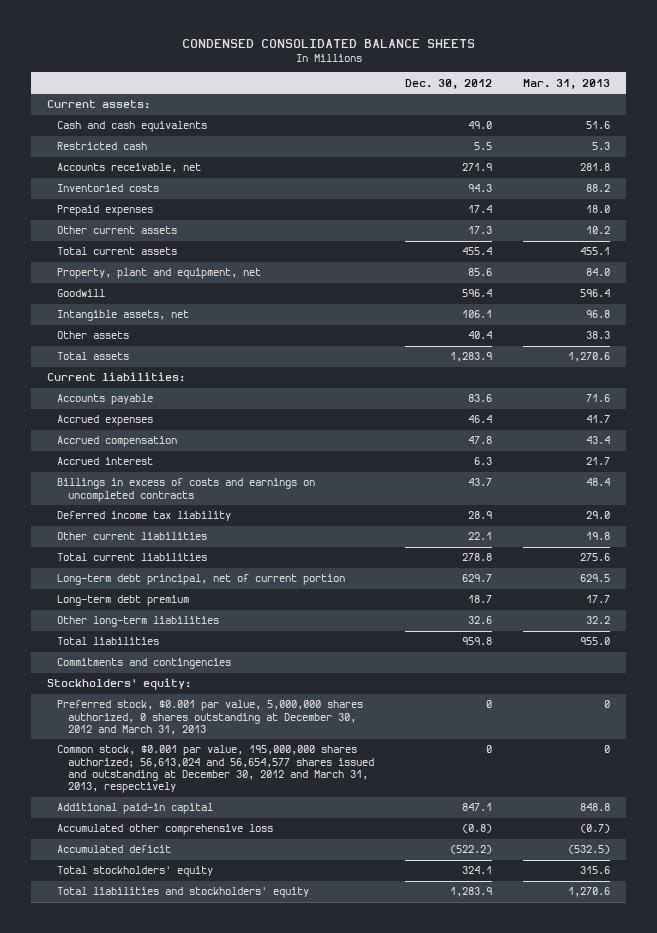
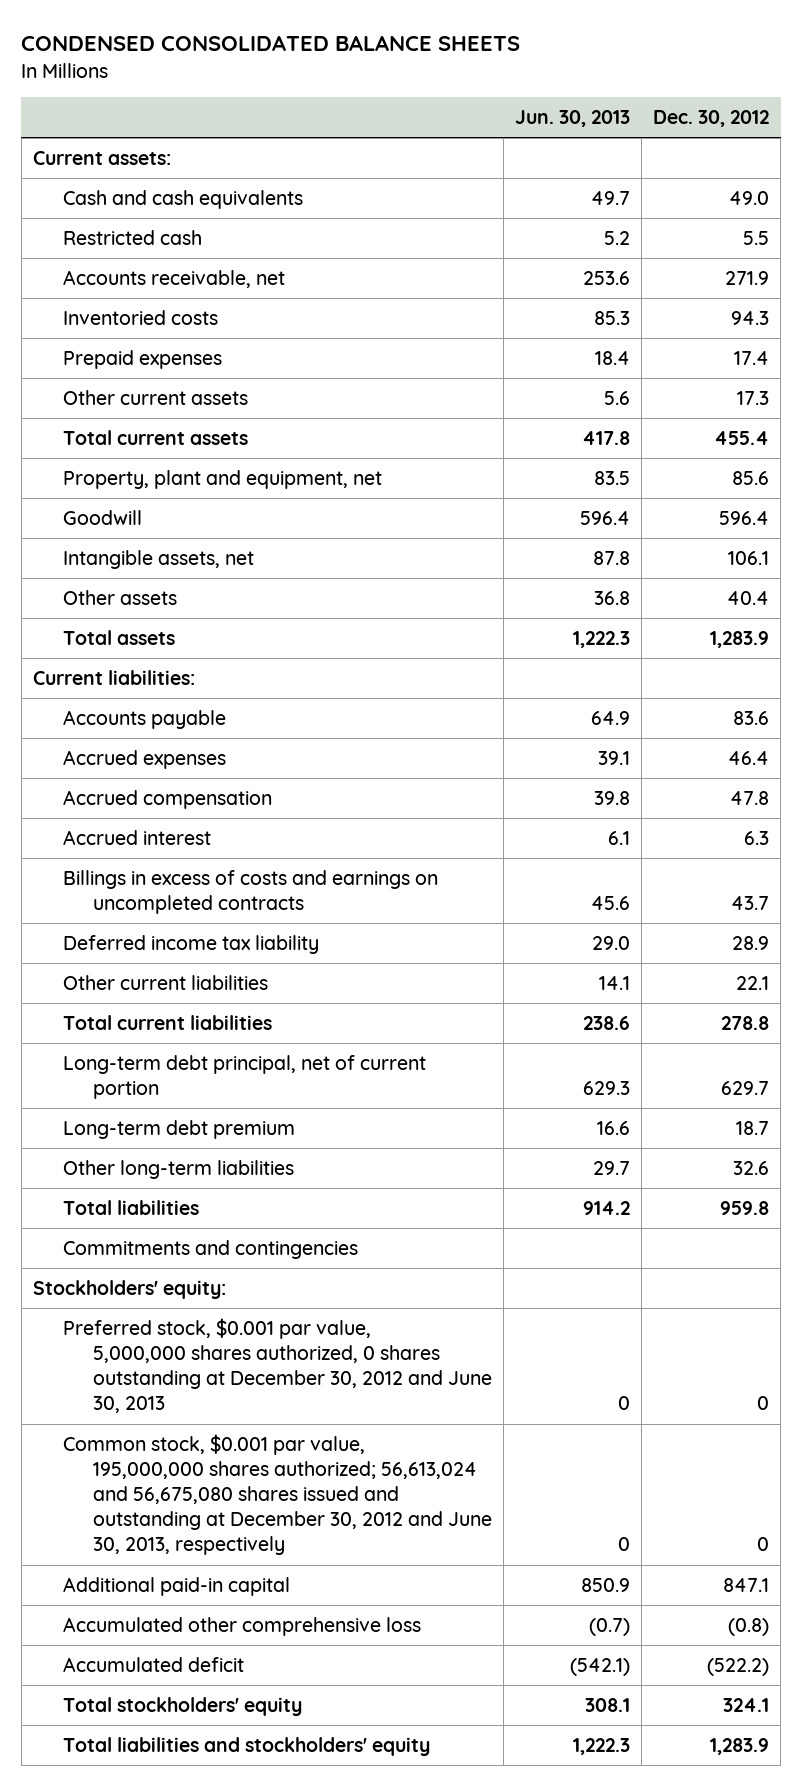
[523,78,611,89] Mar. 31, 2013 -> none
none -> [515,109,631,127] Jun. 30, 2013
[57,700,364,736] Preferred stock, $0.001 par value, 5,000,000 shares authorized, 0 shares outstanding at December 30, 2012 and March 31, 2013 -> [62,1318,492,1414] Preferred stock, $0.001 par value, 5,000,000 shares authorized, 0 shares outstanding at December 30, 2012 and June 30, 2013
[57,745,374,794] Common stock, $0.001 par value, 195,000,000 shares authorized; 56,613,024 and 56,654,577 shares issued and outstanding at December 30, 2012 and March 31, 2013, respectively -> [62,1434,492,1556] Common stock, $0.001 par value, 195,000,000 shares authorized; 56,613,024 and 56,675,080 shares issued and outstanding at December 30, 2012 and June 30, 2013, respectively

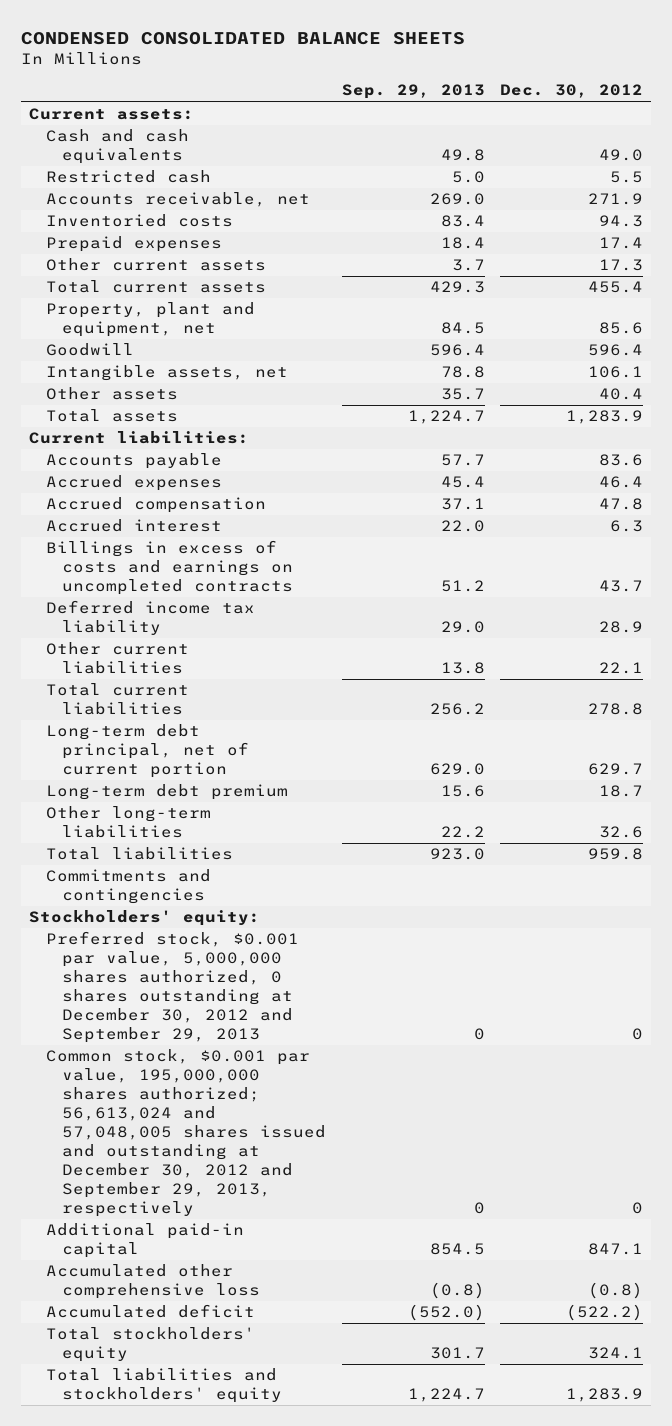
[515,109,631,127] Jun. 30, 2013 -> none
none -> [341,84,485,100] Sep. 29, 2013
[62,1318,492,1414] Preferred stock, $0.001 par value, 5,000,000 shares authorized, 0 shares outstanding at December 30, 2012 and June 30, 2013 -> [45,931,299,1043] Preferred stock, $0.001 par value, 5,000,000 shares authorized, 0 shares outstanding at December 30, 2012 and September 29, 2013
[62,1434,492,1556] Common stock, $0.001 par value, 195,000,000 shares authorized; 56,613,024 and 56,675,080 shares issued and outstanding at December 30, 2012 and June 30, 2013, respectively -> [45,1049,327,1217] Common stock, $0.001 par value, 195,000,000 shares authorized; 56,613,024 and 57,048,005 shares issued and outstanding at December 30, 2012 and September 29, 2013, respectively

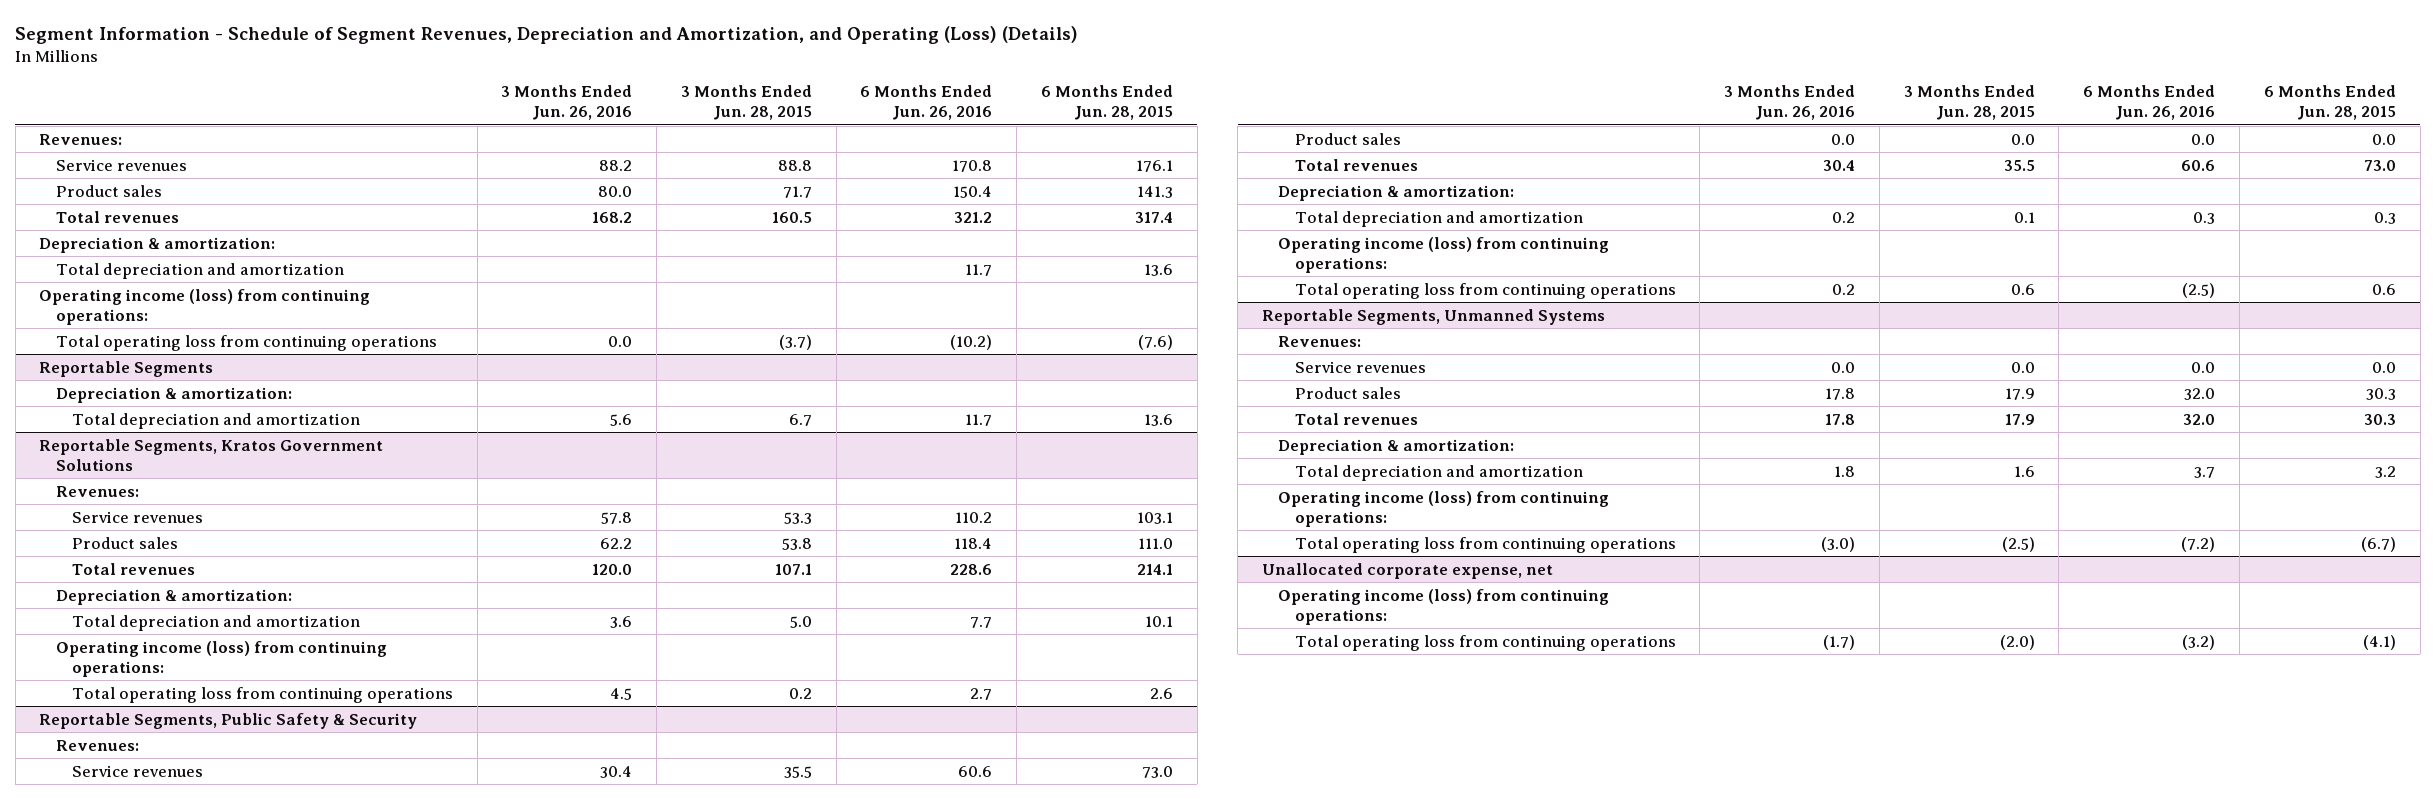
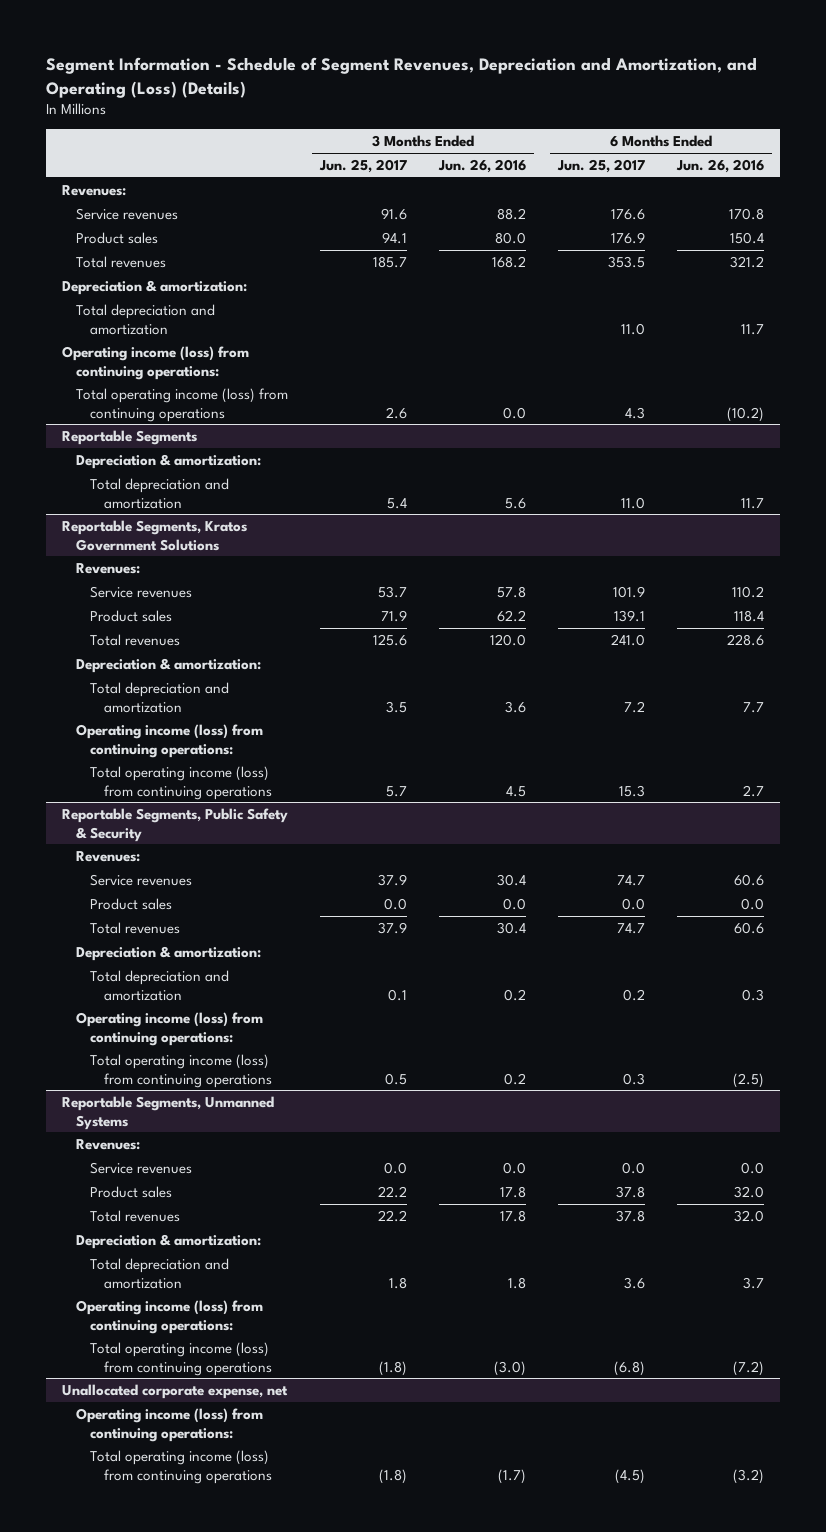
[680,85,812,121] 3 Months Ended Jun. 28, 2015 -> none
[1040,85,1173,121] 6 Months Ended Jun. 28, 2015 -> none
none -> [319,159,408,174] Jun. 25, 2017
none -> [557,159,646,174] Jun. 25, 2017
[55,334,437,351] Total operating loss from continuing operations -> [76,387,289,422] Total operating income (loss) from continuing operations
[71,686,453,703] Total operating loss from continuing operations -> [90,765,272,800] Total operating income (loss) from continuing operations
[1294,282,1676,299] Total operating loss from continuing operations -> [90,1053,272,1088] Total operating income (loss) from continuing operations
[1294,536,1676,553] Total operating loss from continuing operations -> [90,1341,272,1376] Total operating income (loss) from continuing operations
[1294,634,1676,651] Total operating loss from continuing operations -> [90,1449,272,1484] Total operating income (loss) from continuing operations

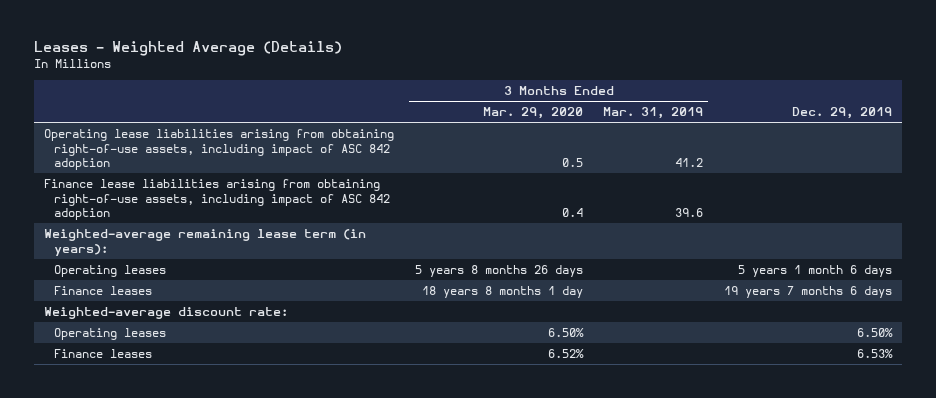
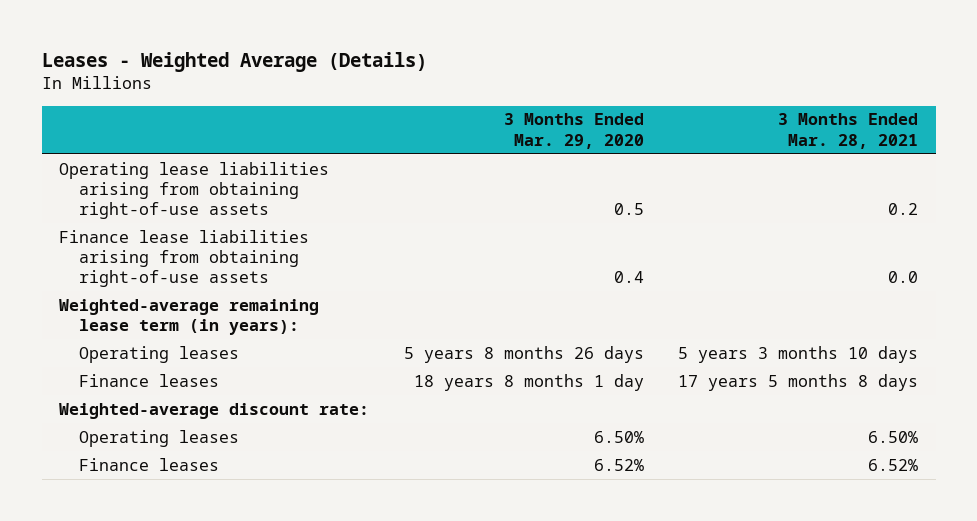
[603,107,704,120] Mar. 31, 2019 -> none
[791,107,892,120] Dec. 29, 2019 -> none
none -> [778,113,919,149] 3 Months Ended Mar. 28, 2021
[44,129,395,171] Operating lease liabilities arising from obtaining right-of-use assets, including impact of ASC 842 adoption -> [58,161,329,220] Operating lease liabilities arising from obtaining right-of-use assets
[44,179,390,221] Finance lease liabilities arising from obtaining right-of-use assets, including impact of ASC 842 adoption -> [58,229,309,288] Finance lease liabilities arising from obtaining right-of-use assets

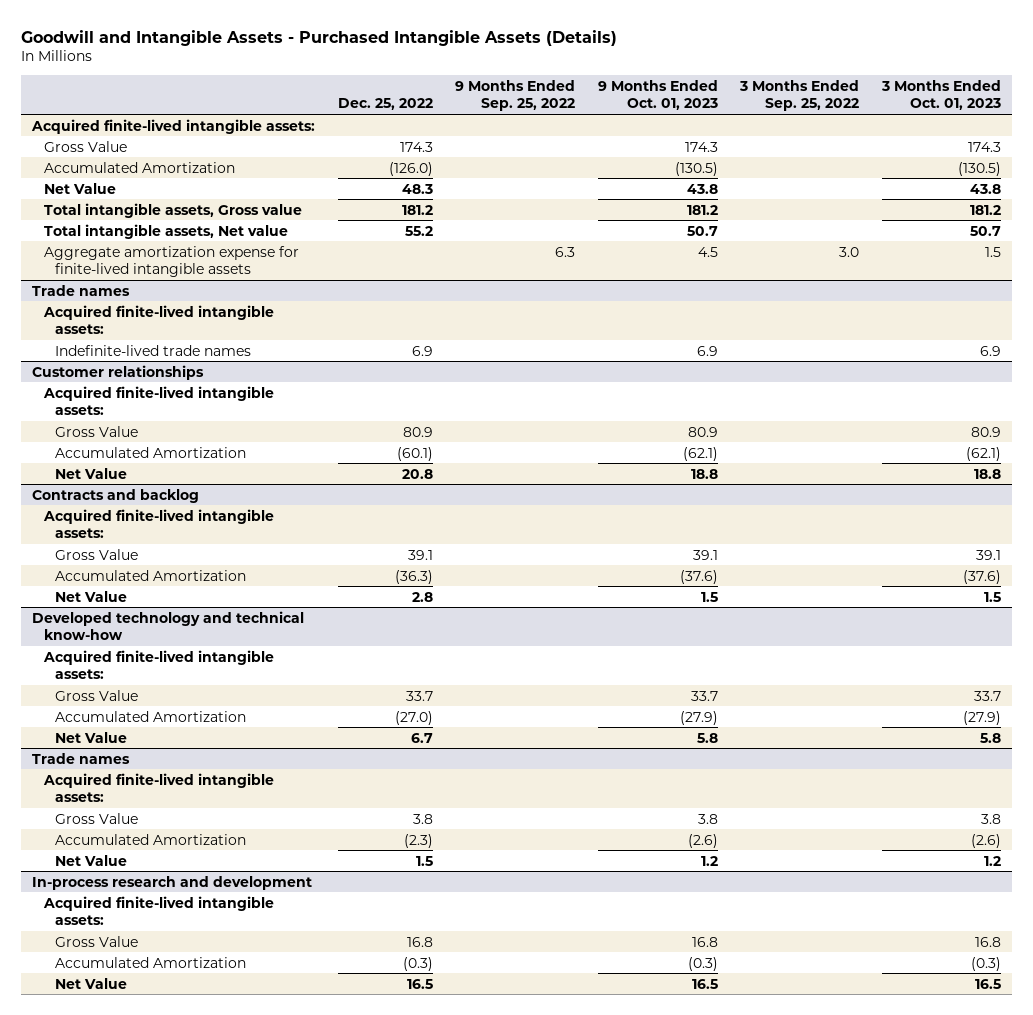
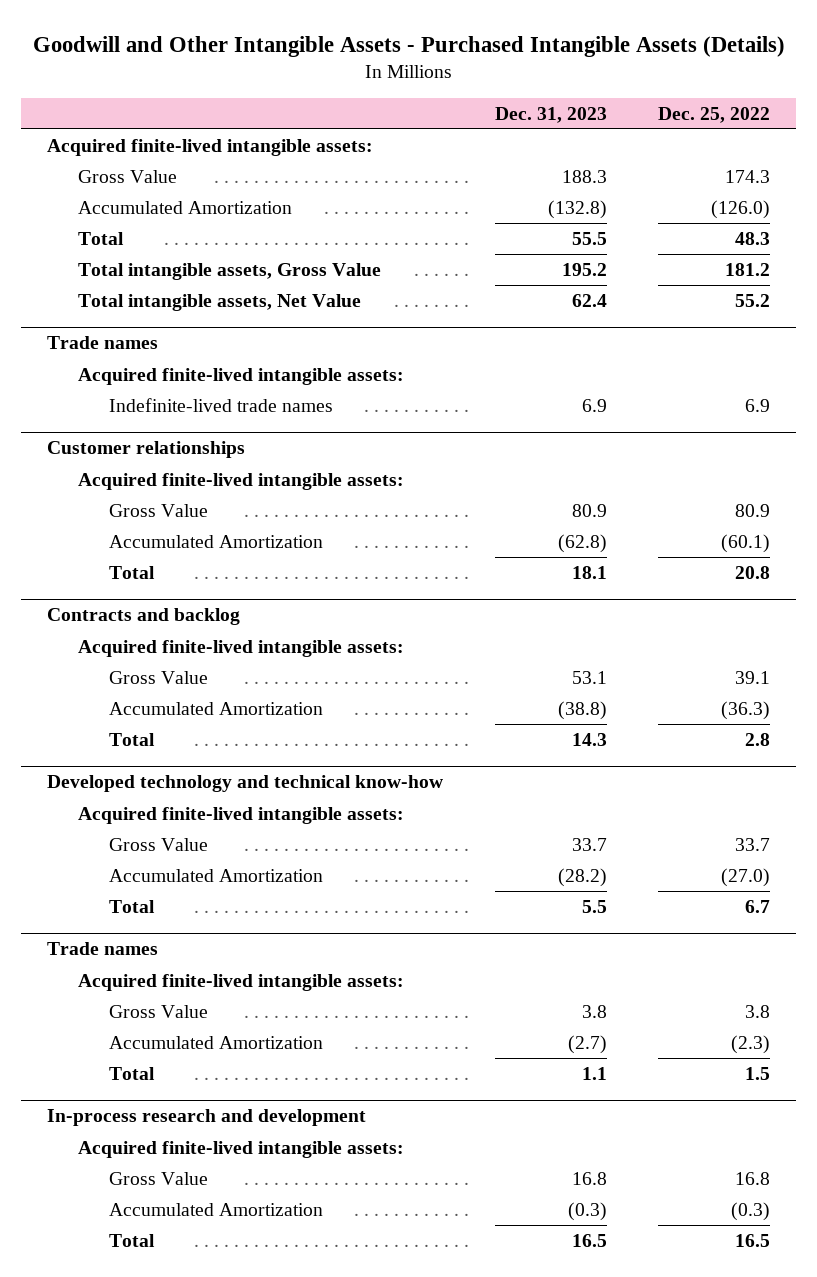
[21,29,618,46] Goodwill and Intangible Assets - Purchased Intangible Assets (Details) -> [32,35,785,57] Goodwill and Other Intangible Assets - Purchased Intangible Assets (Details)
[455,79,576,112] 9 Months Ended Sep. 25, 2022 -> none
[597,79,718,111] 9 Months Ended Oct. 01, 2023 -> none
[739,79,860,112] 3 Months Ended Sep. 25, 2022 -> none
[881,79,1002,111] 3 Months Ended Oct. 01, 2023 -> none
none -> [494,106,607,123] Dec. 31, 2023
[43,245,299,278] Aggregate amortization expense for finite-lived intangible assets -> none
[43,182,116,194] Net Value -> [77,231,124,245] Total
[43,202,302,218] Total intangible assets, Gross value -> [77,262,381,280] Total intangible assets, Gross Value
[43,223,288,239] Total intangible assets, Net value -> [77,293,361,311] Total intangible assets, Net Value
[54,467,127,479] Net Value -> [108,565,155,579] Total
[54,590,127,602] Net Value -> [108,732,155,746] Total
[54,731,127,743] Net Value -> [108,899,155,913] Total
[54,854,127,866] Net Value -> [108,1066,155,1080] Total
[54,977,127,989] Net Value -> [108,1233,155,1247] Total

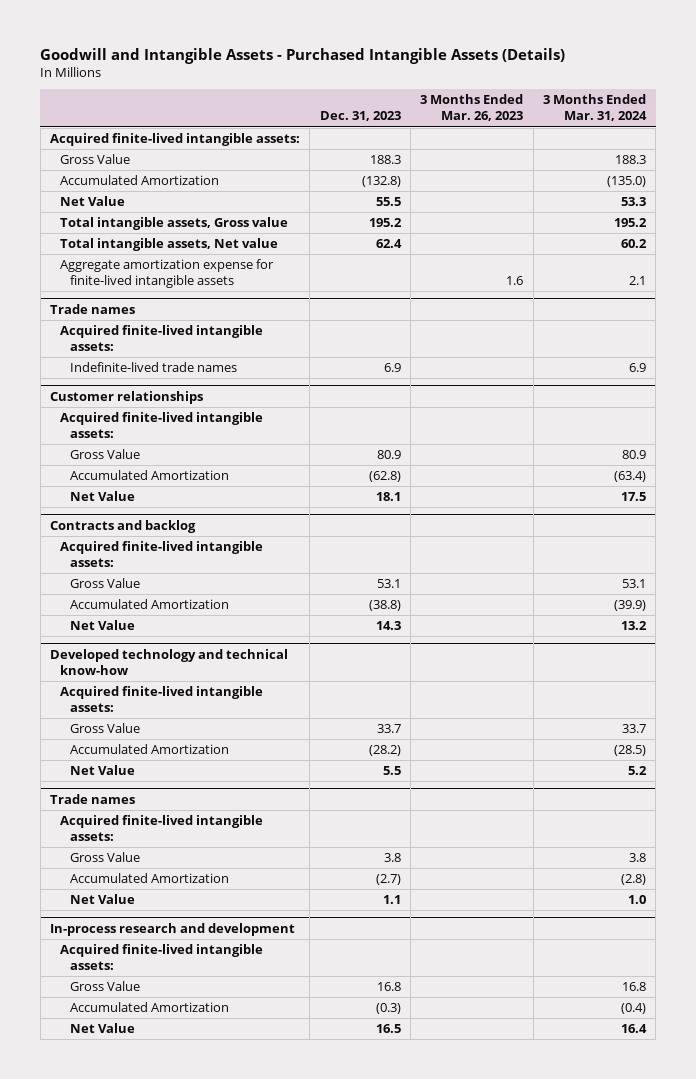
[32,35,785,57] Goodwill and Other Intangible Assets - Purchased Intangible Assets (Details) -> [40,47,566,64] Goodwill and Intangible Assets - Purchased Intangible Assets (Details)
[658,106,771,123] Dec. 25, 2022 -> none
none -> [420,94,524,122] 3 Months Ended Mar. 26, 2023
none -> [542,94,647,122] 3 Months Ended Mar. 31, 2024
[77,231,124,245] Total -> [60,196,126,207] Net Value
[77,262,381,280] Total intangible assets, Gross Value -> [60,217,289,231] Total intangible assets, Gross value
[77,293,361,311] Total intangible assets, Net Value -> [60,238,279,252] Total intangible assets, Net value
none -> [60,259,275,289] Aggregate amortization expense for finite-lived intangible assets
[108,565,155,579] Total -> [70,491,136,502] Net Value
[108,732,155,746] Total -> [70,620,136,631] Net Value
[108,899,155,913] Total -> [70,765,136,776] Net Value
[108,1066,155,1080] Total -> [70,894,136,905] Net Value
[108,1233,155,1247] Total -> [70,1023,136,1034] Net Value

